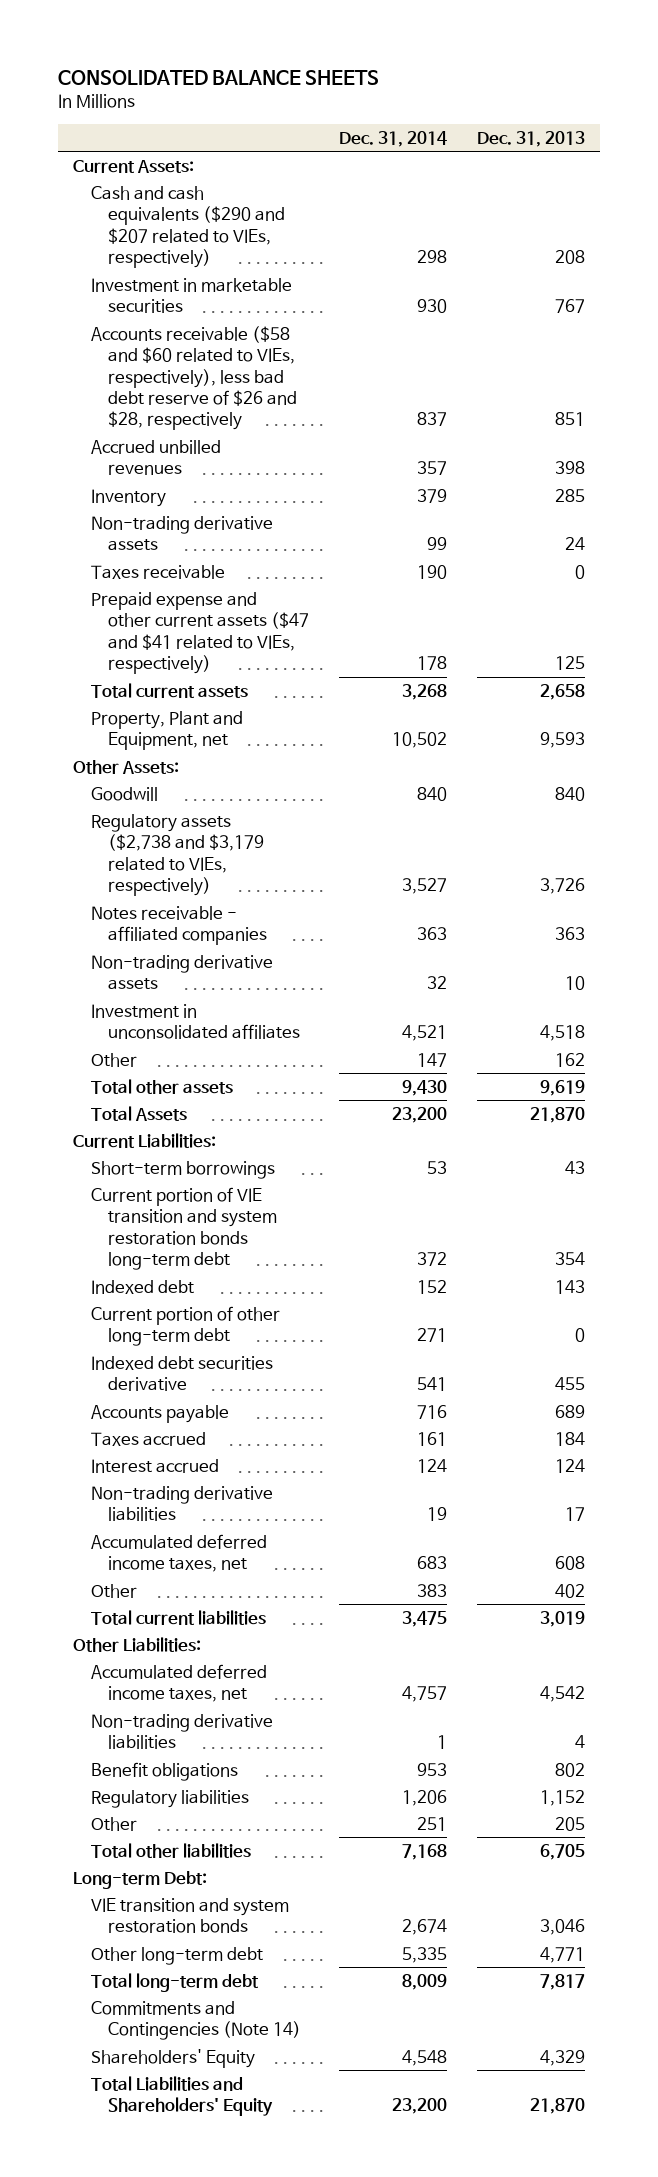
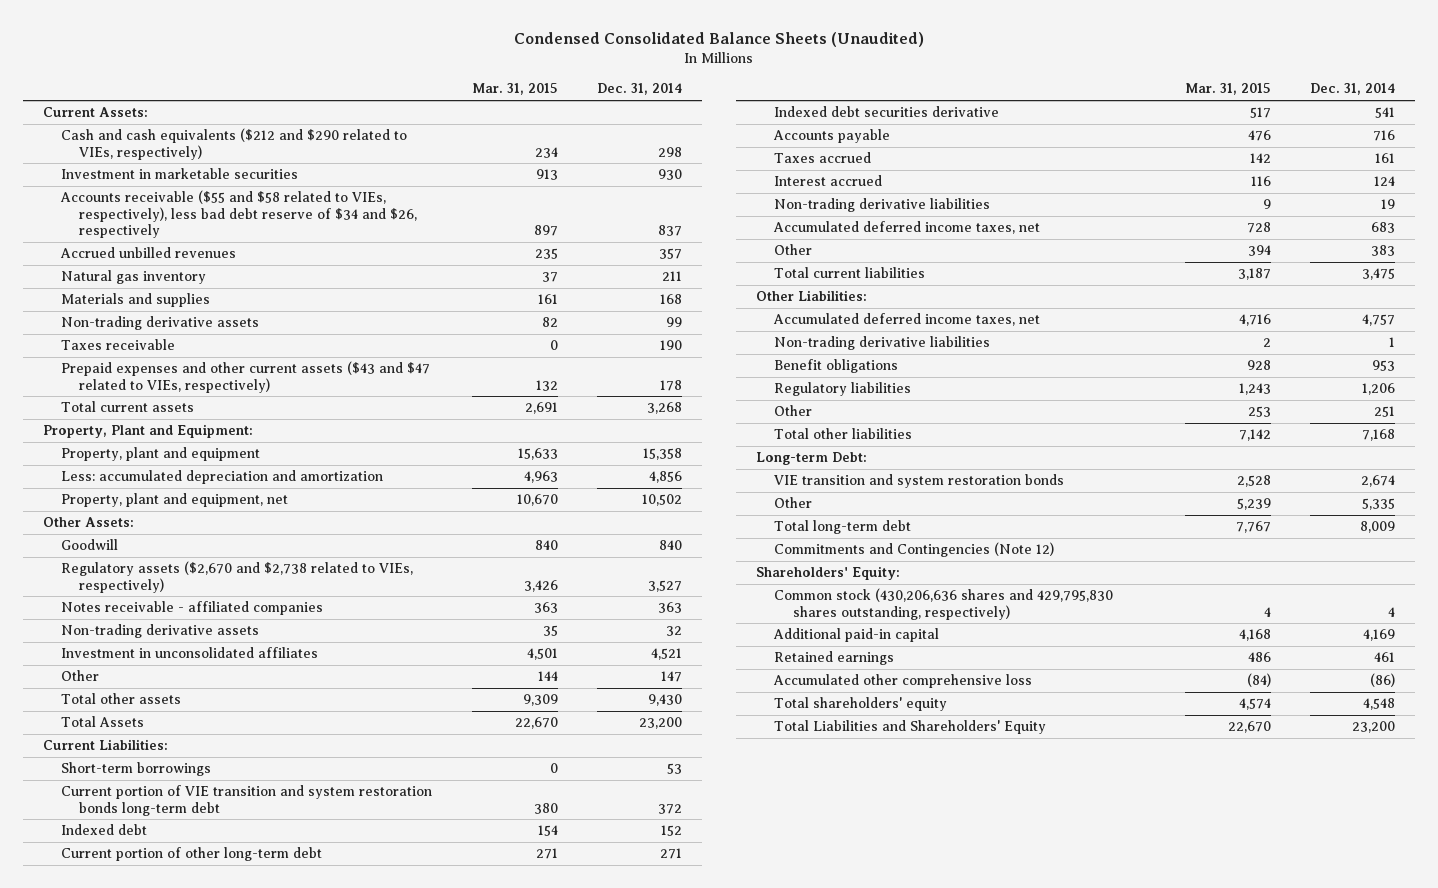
[58,69,380,85] CONSOLIDATED BALANCE SHEETS -> [514,32,925,48] Condensed Consolidated Balance Sheets (Unaudited)
[477,130,586,147] Dec. 31, 2013 -> none
none -> [471,83,558,96] Mar. 31, 2015
[90,185,286,268] Cash and cash equivalents ($290 and $207 related to VIEs, respectively) -> [61,128,408,160] Cash and cash equivalents ($212 and $290 related to VIEs, respectively)
[90,325,298,431] Accounts receivable ($58 and $60 related to VIEs, respectively), less bad debt reserve of $26 and $28, respectively -> [60,190,418,238] Accounts receivable ($55 and $58 related to VIEs, respectively), less bad debt reserve of $34 and $26, respectively
[90,488,166,507] Inventory -> none
none -> [61,270,207,285] Natural gas inventory
none -> [61,293,211,308] Materials and supplies
[90,591,310,674] Prepaid expense and other current assets ($47 and $41 related to VIEs, respectively) -> [61,361,431,393] Prepaid expenses and other current assets ($43 and $47 related to VIEs, respectively)
none -> [42,424,253,439] Property, Plant and Equipment:
none -> [61,447,261,462] Property, plant and equipment
none -> [61,470,384,485] Less: accumulated depreciation and amortization
[90,710,243,751] Property, Plant and Equipment, net -> [61,493,289,508] Property, plant and equipment, net
[90,813,265,896] Regulatory assets ($2,738 and $3,179 related to VIEs, respectively) -> [61,561,414,593] Regulatory assets ($2,670 and $2,738 related to VIEs, respectively)
[90,1946,263,1965] Other long-term debt -> [774,497,813,509] Other
[90,2000,302,2041] Commitments and Contingencies (Note 14) -> [774,542,1055,558] Commitments and Contingencies (Note 12)
none -> [756,566,901,581] Shareholders' Equity:
none -> [774,588,1114,620] Common stock (430,206,636 shares and 429,795,830 shares outstanding, respectively)
none -> [773,628,940,643] Additional paid-in capital
none -> [774,651,895,666] Retained earnings
none -> [773,674,1033,689] Accumulated other comprehensive loss
[90,2048,255,2068] Shareholders' Equity -> [774,697,948,712] Total shareholders' equity

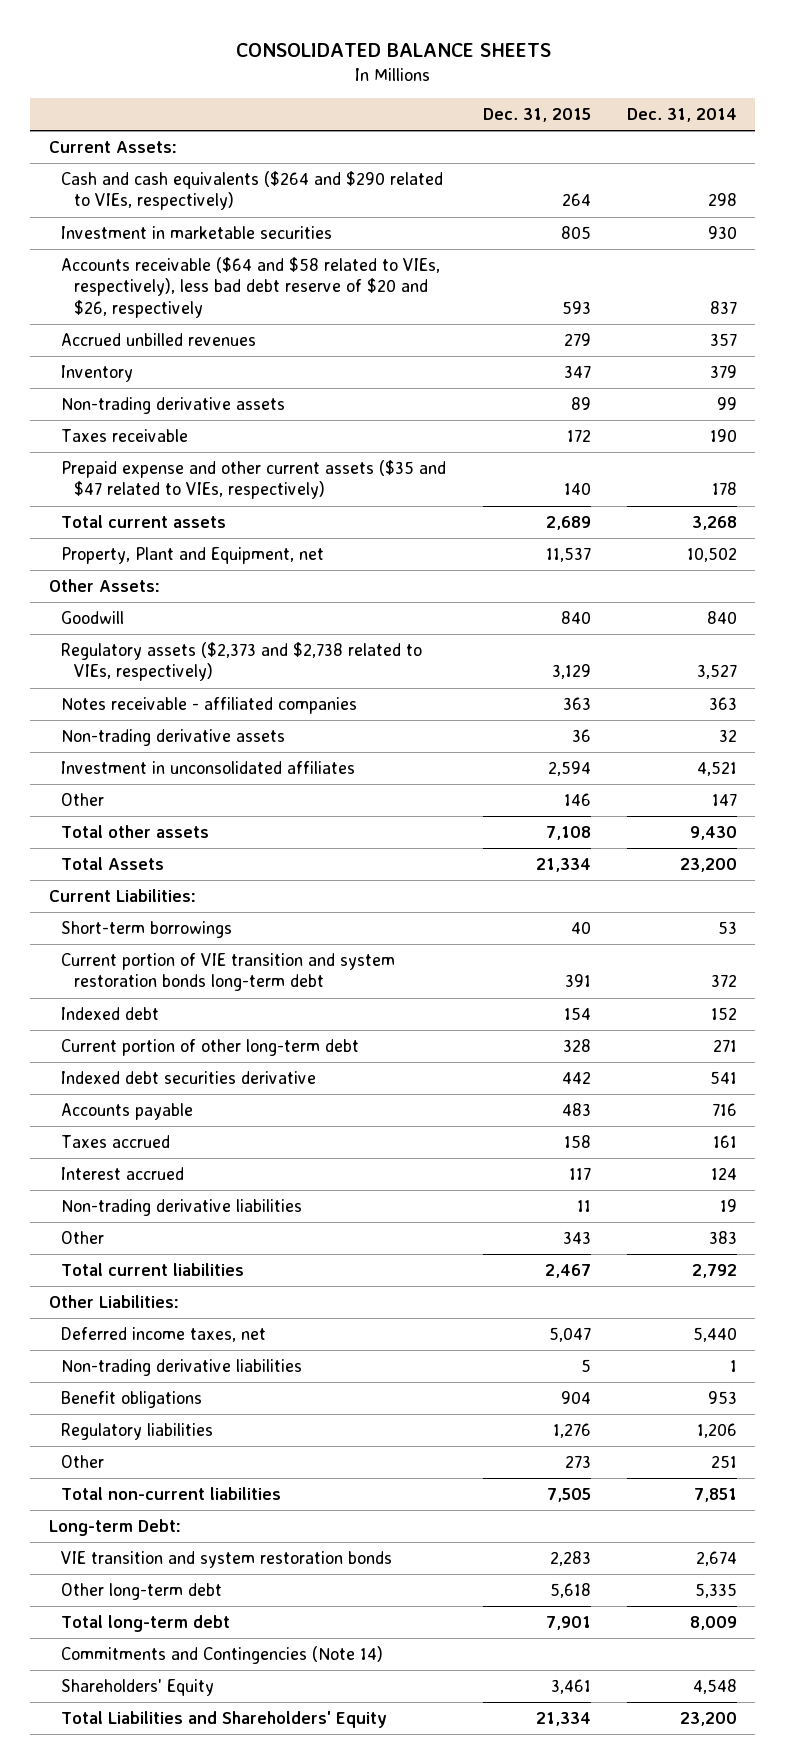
[514,32,925,48] Condensed Consolidated Balance Sheets (Unaudited) -> [235,43,551,58] CONSOLIDATED BALANCE SHEETS
[471,83,558,96] Mar. 31, 2015 -> none
none -> [482,108,591,123] Dec. 31, 2015
[61,128,408,160] Cash and cash equivalents ($212 and $290 related to VIEs, respectively) -> [61,170,444,211] Cash and cash equivalents ($264 and $290 related to VIEs, respectively)
[60,190,418,238] Accounts receivable ($55 and $58 related to VIEs, respectively), less bad debt reserve of $34 and $26, respectively -> [61,256,441,319] Accounts receivable ($64 and $58 related to VIEs, respectively), less bad debt reserve of $20 and $26, respectively
[61,270,207,285] Natural gas inventory -> none
[61,293,211,308] Materials and supplies -> none
none -> [61,364,134,382] Inventory
[61,361,431,393] Prepaid expenses and other current assets ($43 and $47 related to VIEs, respectively) -> [61,459,447,500] Prepaid expense and other current assets ($35 and $47 related to VIEs, respectively)
[42,424,253,439] Property, Plant and Equipment: -> none
[61,447,261,462] Property, plant and equipment -> none
[61,470,384,485] Less: accumulated depreciation and amortization -> none
[61,493,289,508] Property, plant and equipment, net -> [61,546,325,564] Property, Plant and Equipment, net
[61,561,414,593] Regulatory assets ($2,670 and $2,738 related to VIEs, respectively) -> [61,641,423,682] Regulatory assets ($2,373 and $2,738 related to VIEs, respectively)
[773,221,1041,235] Accumulated deferred income taxes, net -> none
[1362,268,1396,281] 3,475 -> [691,1263,737,1278] 2,792
[773,313,1041,327] Accumulated deferred income taxes, net -> [61,1326,267,1342] Deferred income taxes, net
[1362,314,1396,327] 4,757 -> [692,1326,737,1342] 5,440
[774,428,913,440] Total other liabilities -> [61,1486,282,1500] Total non-current liabilities
[1362,429,1396,442] 7,168 -> [693,1487,737,1502] 7,851
[774,497,813,509] Other -> [61,1582,223,1600] Other long-term debt
[756,566,901,581] Shareholders' Equity: -> none
[774,588,1114,620] Common stock (430,206,636 shares and 429,795,830 shares outstanding, respectively) -> none
[773,628,940,643] Additional paid-in capital -> none
[774,651,895,666] Retained earnings -> none
[773,674,1033,689] Accumulated other comprehensive loss -> none
[774,542,1055,558] Commitments and Contingencies (Note 12) -> [61,1645,384,1664] Commitments and Contingencies (Note 14)
[774,697,948,712] Total shareholders' equity -> [61,1678,215,1696] Shareholders' Equity

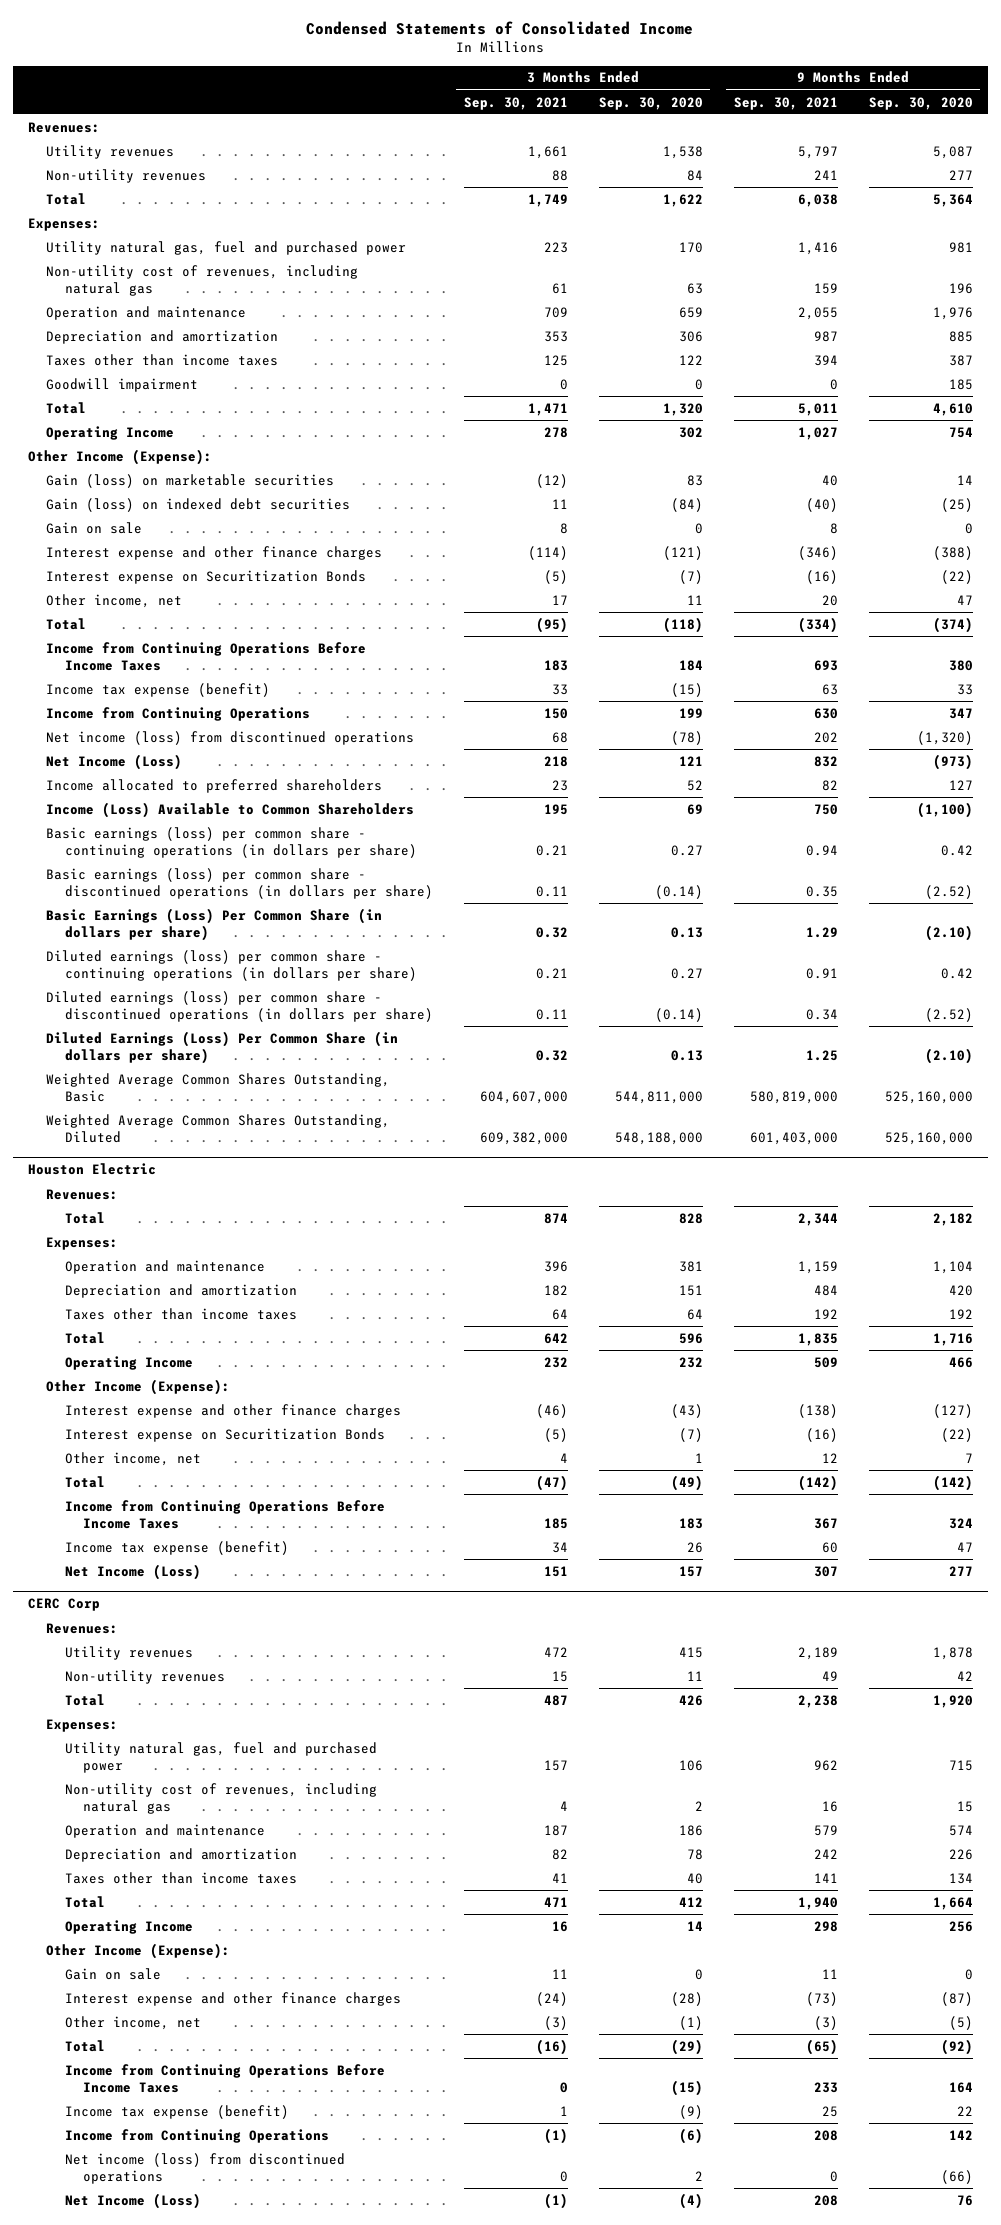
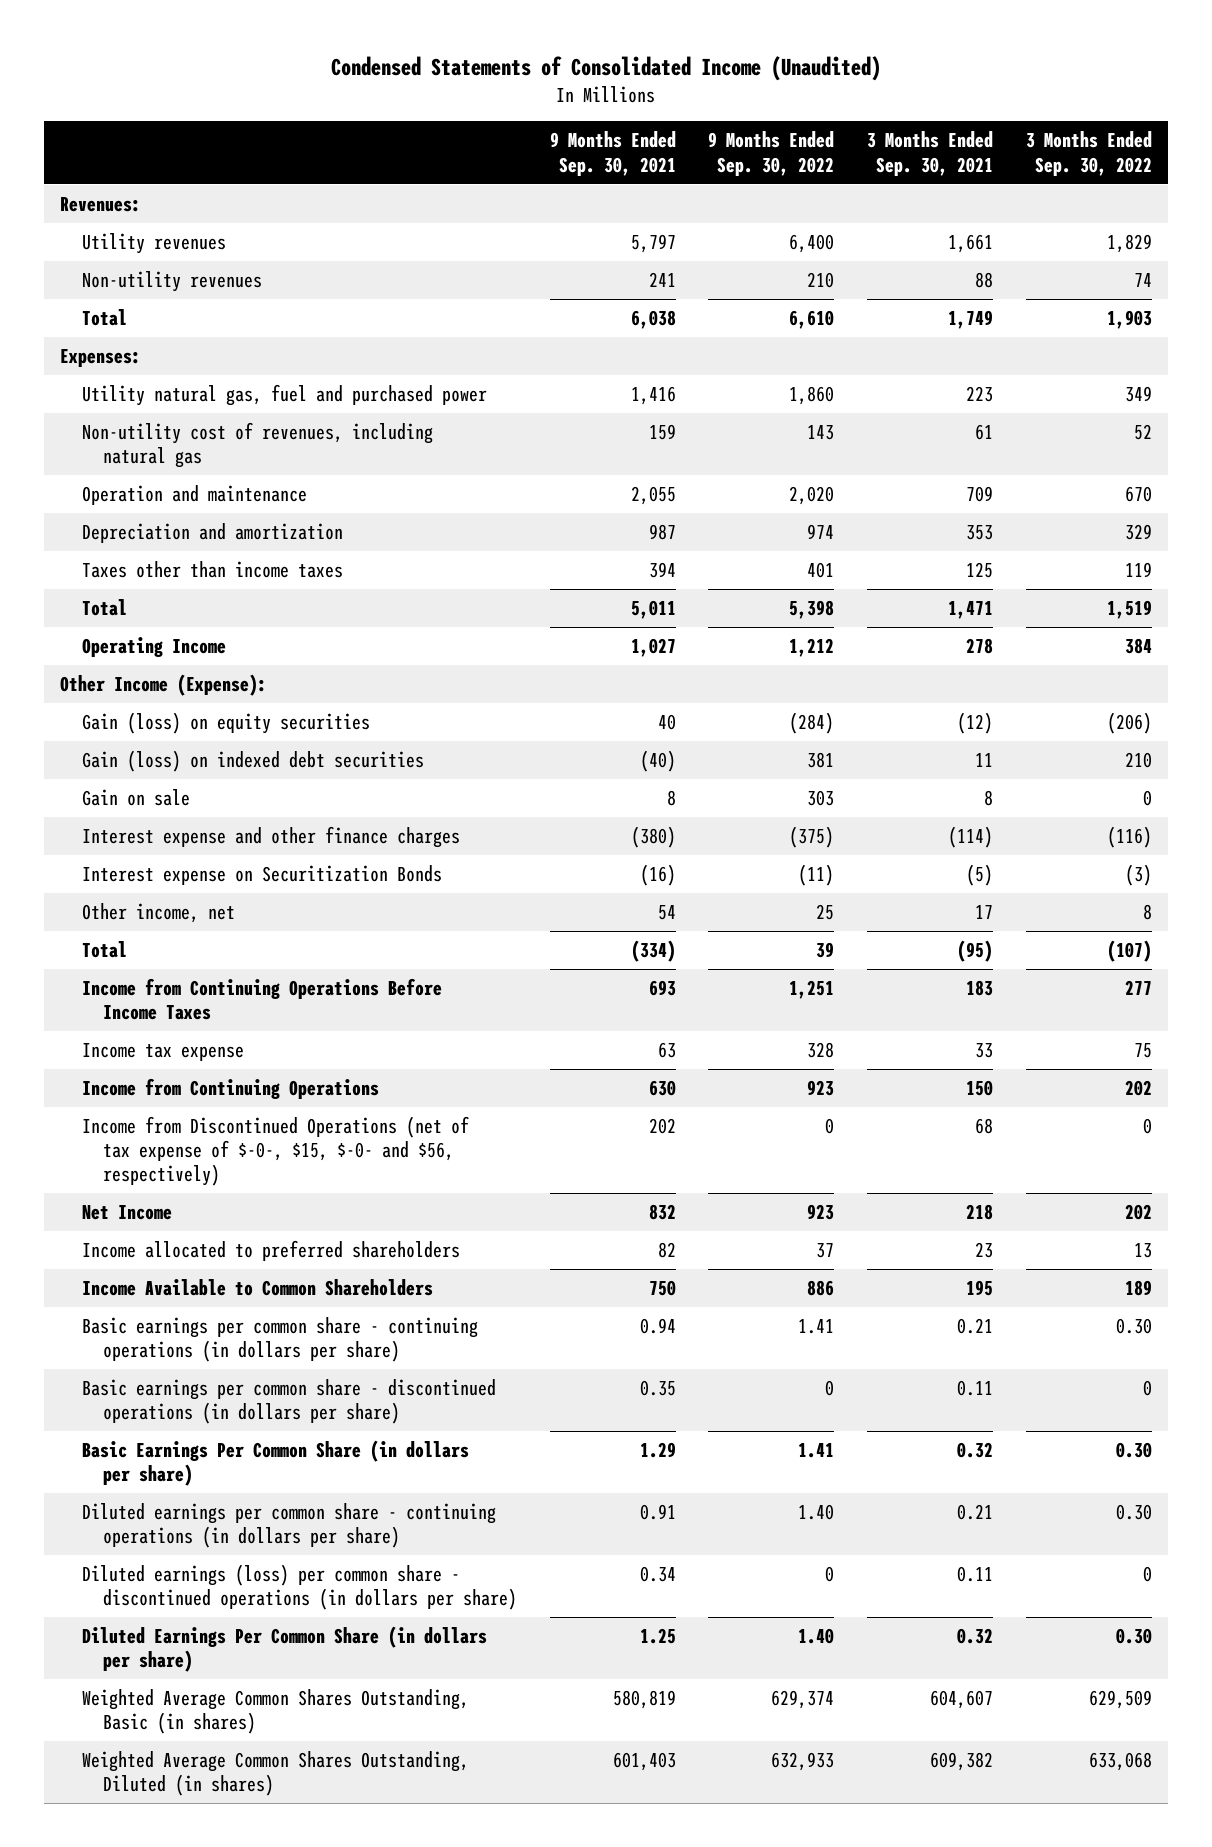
[306,20,694,35] Condensed Statements of Consolidated Income -> [330,55,881,81] Condensed Statements of Consolidated Income (Unaudited)
[598,96,703,110] Sep. 30, 2020 -> none
[868,96,973,110] Sep. 30, 2020 -> none
none -> [708,131,835,176] 9 Months Ended Sep. 30, 2022
none -> [1025,131,1152,176] 3 Months Ended Sep. 30, 2022
[46,377,199,392] Goodwill impairment -> none
[46,473,335,488] Gain (loss) on marketable securities -> [81,712,370,735] Gain (loss) on equity securities
[797,545,838,560] (346) -> [630,826,676,849] (380)
[821,594,838,606] 20 -> [657,905,676,921] 54
[46,682,271,697] Income tax expense (benefit) -> [81,1043,244,1062] Income tax expense
[46,730,415,745] Net income (loss) from discontinued operations -> [81,1116,469,1187] Income from Discontinued Operations (net of tax expense of $-0-, $15, $-0- and $56, respectively)
[46,753,183,770] Net Income (Loss) -> [81,1205,172,1221] Net Income
[46,801,415,818] Income (Loss) Available to Common Shareholders -> [81,1279,433,1297] Income Available to Common Shareholders
[46,826,417,858] Basic earnings (loss) per common share - continuing operations (in dollars per share) -> [81,1317,478,1363] Basic earnings per common share - continuing operations (in dollars per share)
[46,867,433,899] Basic earnings (loss) per common share - discontinued operations (in dollars per share) -> [81,1379,496,1425] Basic earnings per common share - discontinued operations (in dollars per share)
[46,907,383,941] Basic Earnings (Loss) Per Common Share (in dollars per share) -> [81,1440,469,1487] Basic Earnings Per Common Share (in dollars per share)
[46,949,417,981] Diluted earnings (loss) per common share - continuing operations (in dollars per share) -> [81,1503,496,1549] Diluted earnings per common share - continuing operations (in dollars per share)
[28,1163,157,1176] Houston Electric -> none
[46,1188,119,1200] Revenues: -> none
[64,1211,105,1224] Total -> none
[46,1236,119,1250] Expenses: -> none
[64,1259,265,1274] Operation and maintenance -> none
[64,1283,297,1298] Depreciation and amortization -> none
[64,1307,297,1320] Taxes other than income taxes -> none
[64,1331,105,1344] Total -> none
[64,1355,193,1370] Operating Income -> none
[46,1378,231,1395] Other Income (Expense): -> none
[64,1403,401,1418] Interest expense and other finance charges -> none
[64,1427,385,1442] Interest expense on Securitization Bonds -> none
[64,1451,201,1466] Other income, net -> none
[64,1475,105,1488] Total -> none
[64,1499,385,1529] Income from Continuing Operations Before Income Taxes -> none
[64,1540,289,1555] Income tax expense (benefit) -> none
[64,1563,201,1580] Net Income (Loss) -> none
[28,1598,101,1612] CERC Corp -> none
[46,1622,119,1634] Revenues: -> none
[64,1645,193,1660] Utility revenues -> none
[64,1669,225,1684] Non-utility revenues -> none
[64,1693,105,1706] Total -> none
[46,1718,119,1732] Expenses: -> none
[64,1741,377,1773] Utility natural gas, fuel and purchased power -> none
[64,1782,377,1814] Non-utility cost of revenues, including natural gas -> none
[64,1823,265,1838] Operation and maintenance -> none
[64,1847,297,1862] Depreciation and amortization -> none
[64,1871,297,1884] Taxes other than income taxes -> none
[64,1895,105,1908] Total -> none
[64,1919,193,1934] Operating Income -> none
[46,1942,231,1959] Other Income (Expense): -> none
[64,1967,161,1980] Gain on sale -> none
[64,1991,401,2006] Interest expense and other finance charges -> none
[64,2015,201,2030] Other income, net -> none
[64,2039,105,2052] Total -> none
[64,2063,385,2093] Income from Continuing Operations Before Income Taxes -> none
[64,2104,289,2119] Income tax expense (benefit) -> none
[64,2128,329,2143] Income from Continuing Operations -> none
[64,2152,345,2184] Net income (loss) from discontinued operations -> none
[64,2192,201,2209] Net Income (Loss) -> none
[46,1030,399,1064] Diluted Earnings (Loss) Per Common Share (in dollars per share) -> [81,1626,487,1673] Diluted Earnings Per Common Share (in dollars per share)
[46,1072,391,1102] Weighted Average Common Shares Outstanding, Basic -> [81,1689,469,1735] Weighted Average Common Shares Outstanding, Basic (in shares)
[479,1090,568,1104] 604,607,000 -> [929,1690,993,1710] 604,607
[749,1090,838,1104] 580,819,000 -> [612,1690,676,1710] 580,819
[46,1113,391,1143] Weighted Average Common Shares Outstanding, Diluted -> [81,1751,469,1797] Weighted Average Common Shares Outstanding, Diluted (in shares)
[479,1131,568,1145] 609,382,000 -> [929,1752,993,1772] 609,382
[749,1131,838,1145] 601,403,000 -> [612,1752,676,1772] 601,403

